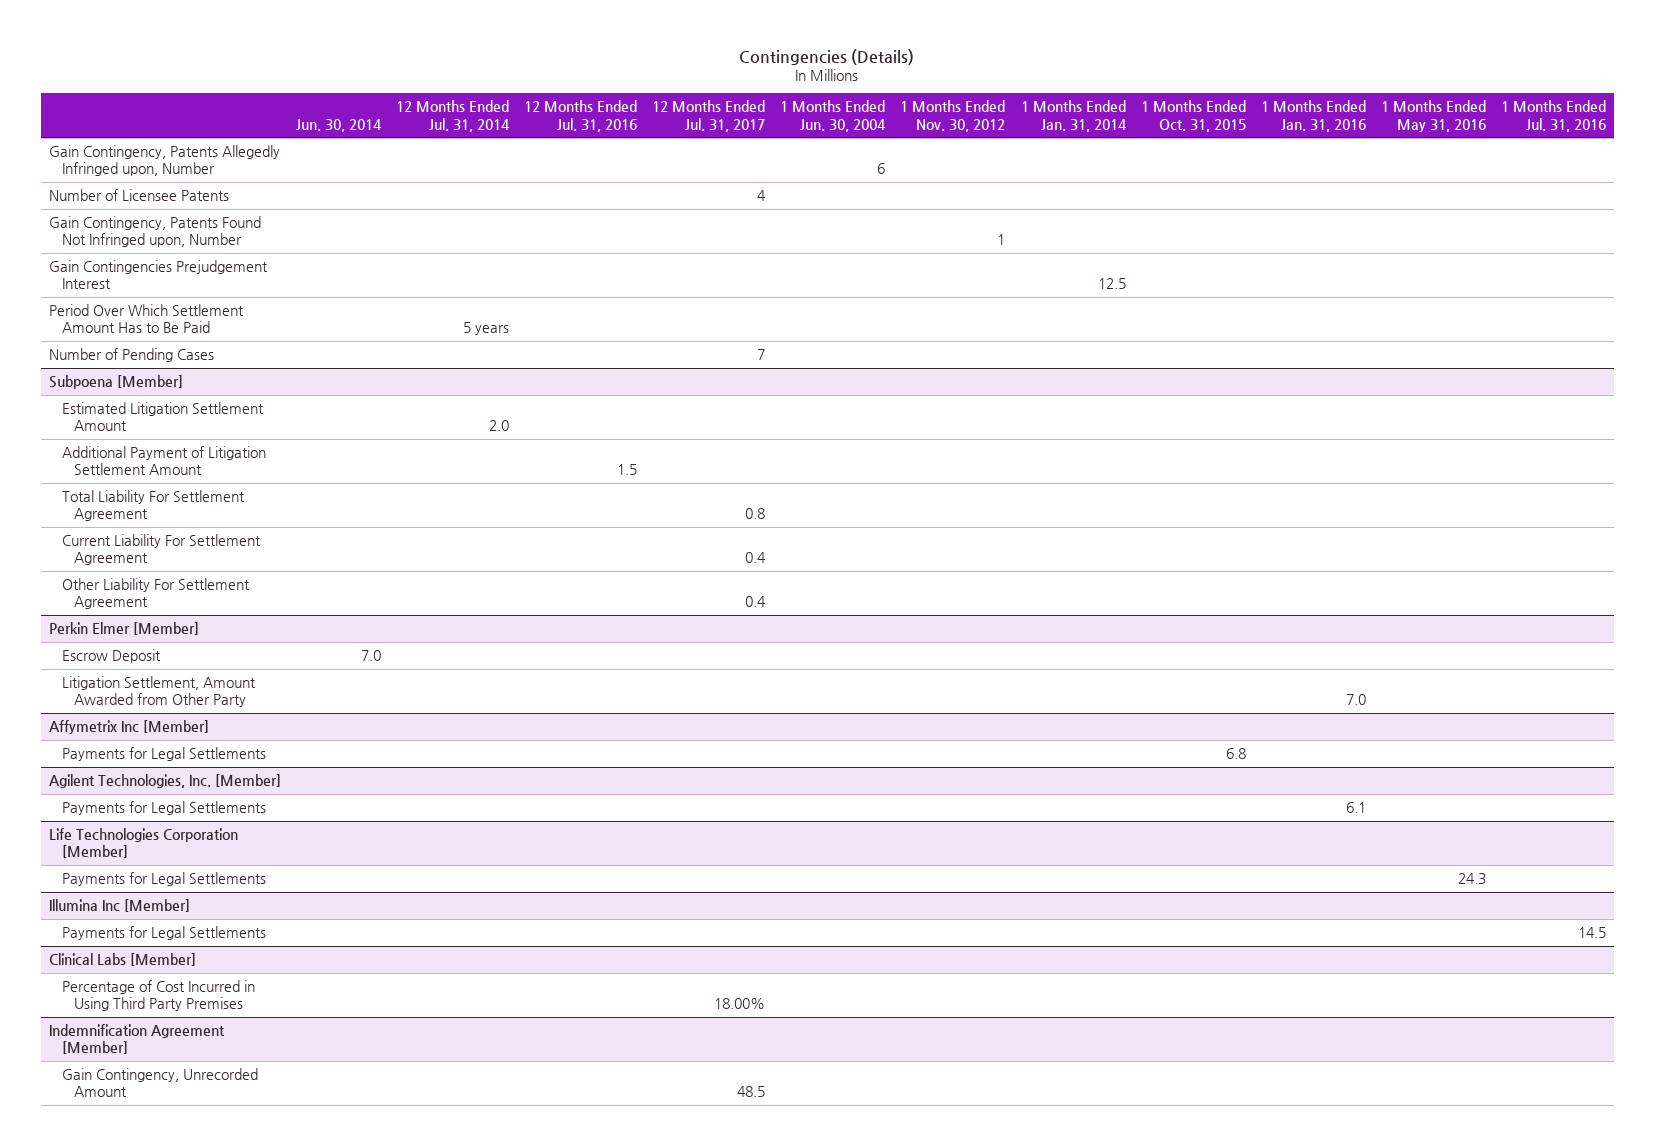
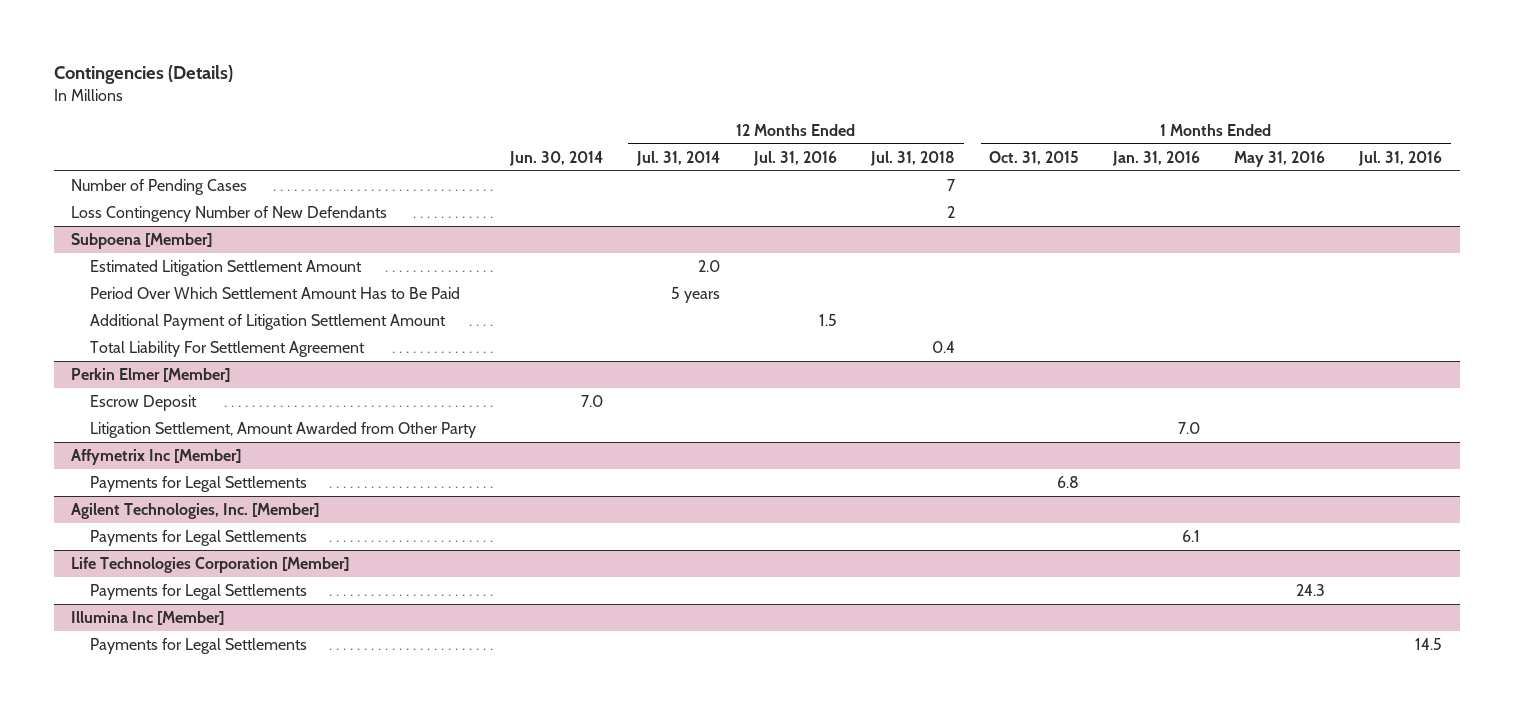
[652,100,766,132] 12 Months Ended Jul. 31, 2017 -> none
[780,100,887,132] 1 Months Ended Jun. 30, 2004 -> none
[900,100,1006,132] 1 Months Ended Nov. 30, 2012 -> none
[1020,100,1127,132] 1 Months Ended Jan. 31, 2014 -> none
none -> [870,150,956,166] Jul. 31, 2018
[48,144,280,177] Gain Contingency, Patents Allegedly Infringed upon, Number -> none
[48,188,229,201] Number of Licensee Patents -> none
[48,215,261,248] Gain Contingency, Patents Found Not Infringed upon, Number -> none
[48,259,268,290] Gain Contingencies Prejudgement Interest -> none
[48,303,244,334] Period Over Which Settlement Amount Has to Be Paid -> none
none -> [71,206,388,223] Loss Contingency Number of New Defendants
none -> [89,287,460,300] Period Over Which Settlement Amount Has to Be Paid
[61,533,261,566] Current Liability For Settlement Agreement -> none
[61,577,250,610] Other Liability For Settlement Agreement -> none
[48,952,196,966] Clinical Labs [Member] -> none
[61,979,255,1012] Percentage of Cost Incurred in Using Third Party Premises -> none
[48,1023,225,1055] Indemnification Agreement [Member] -> none
[61,1067,258,1098] Gain Contingency, Unrecorded Amount -> none

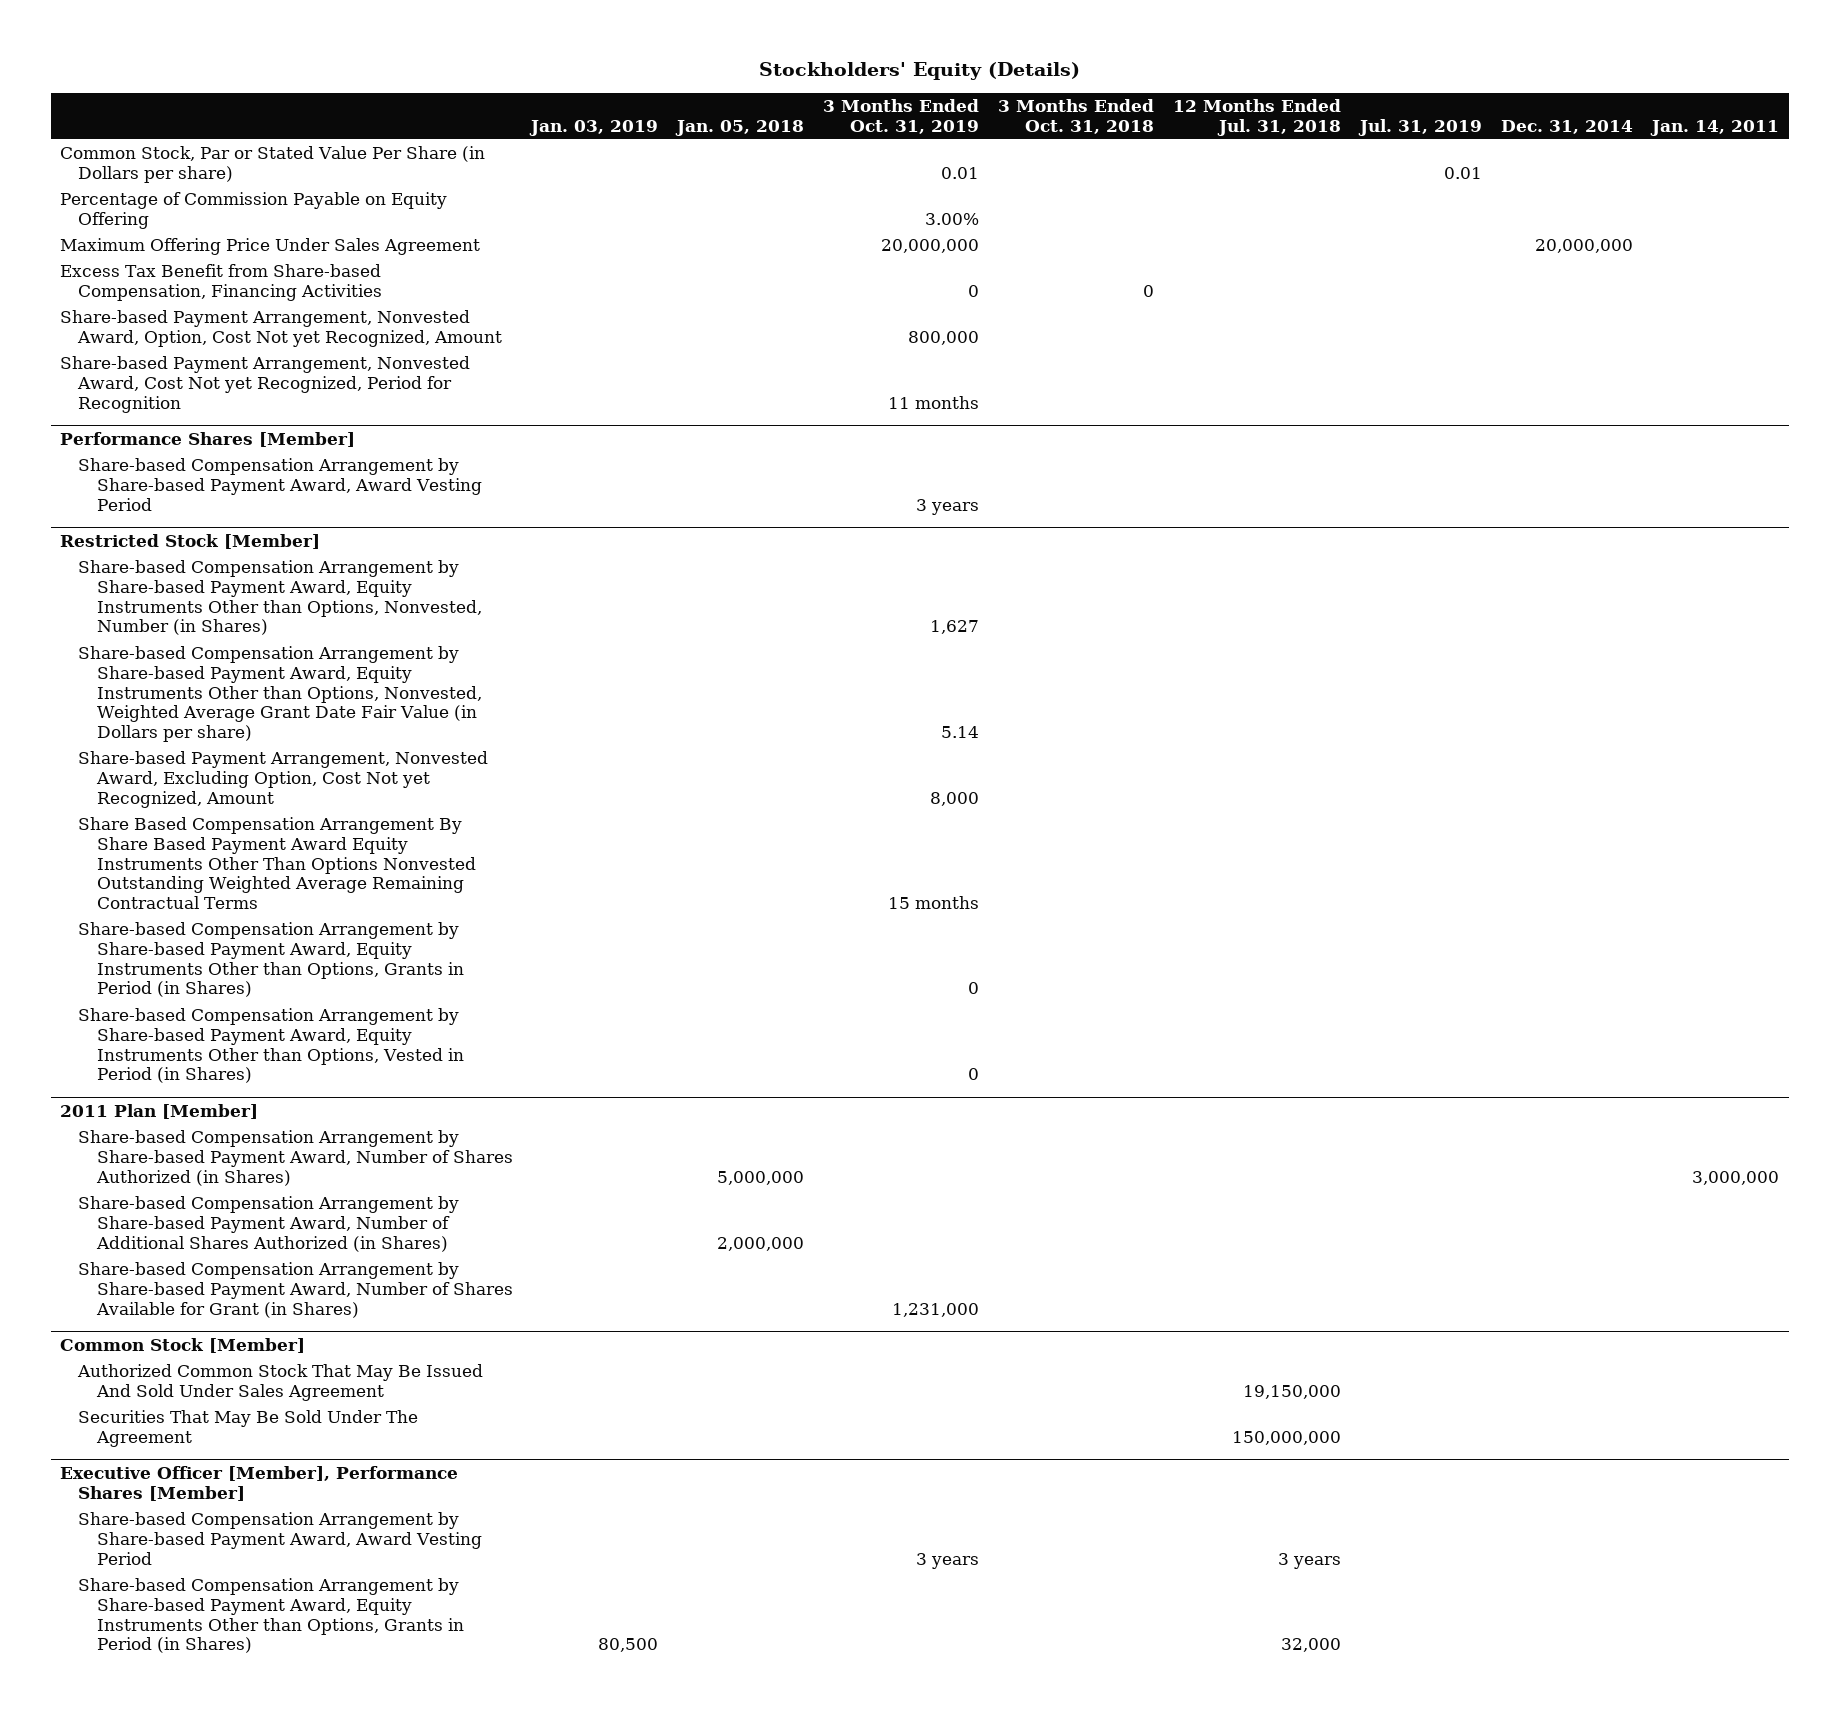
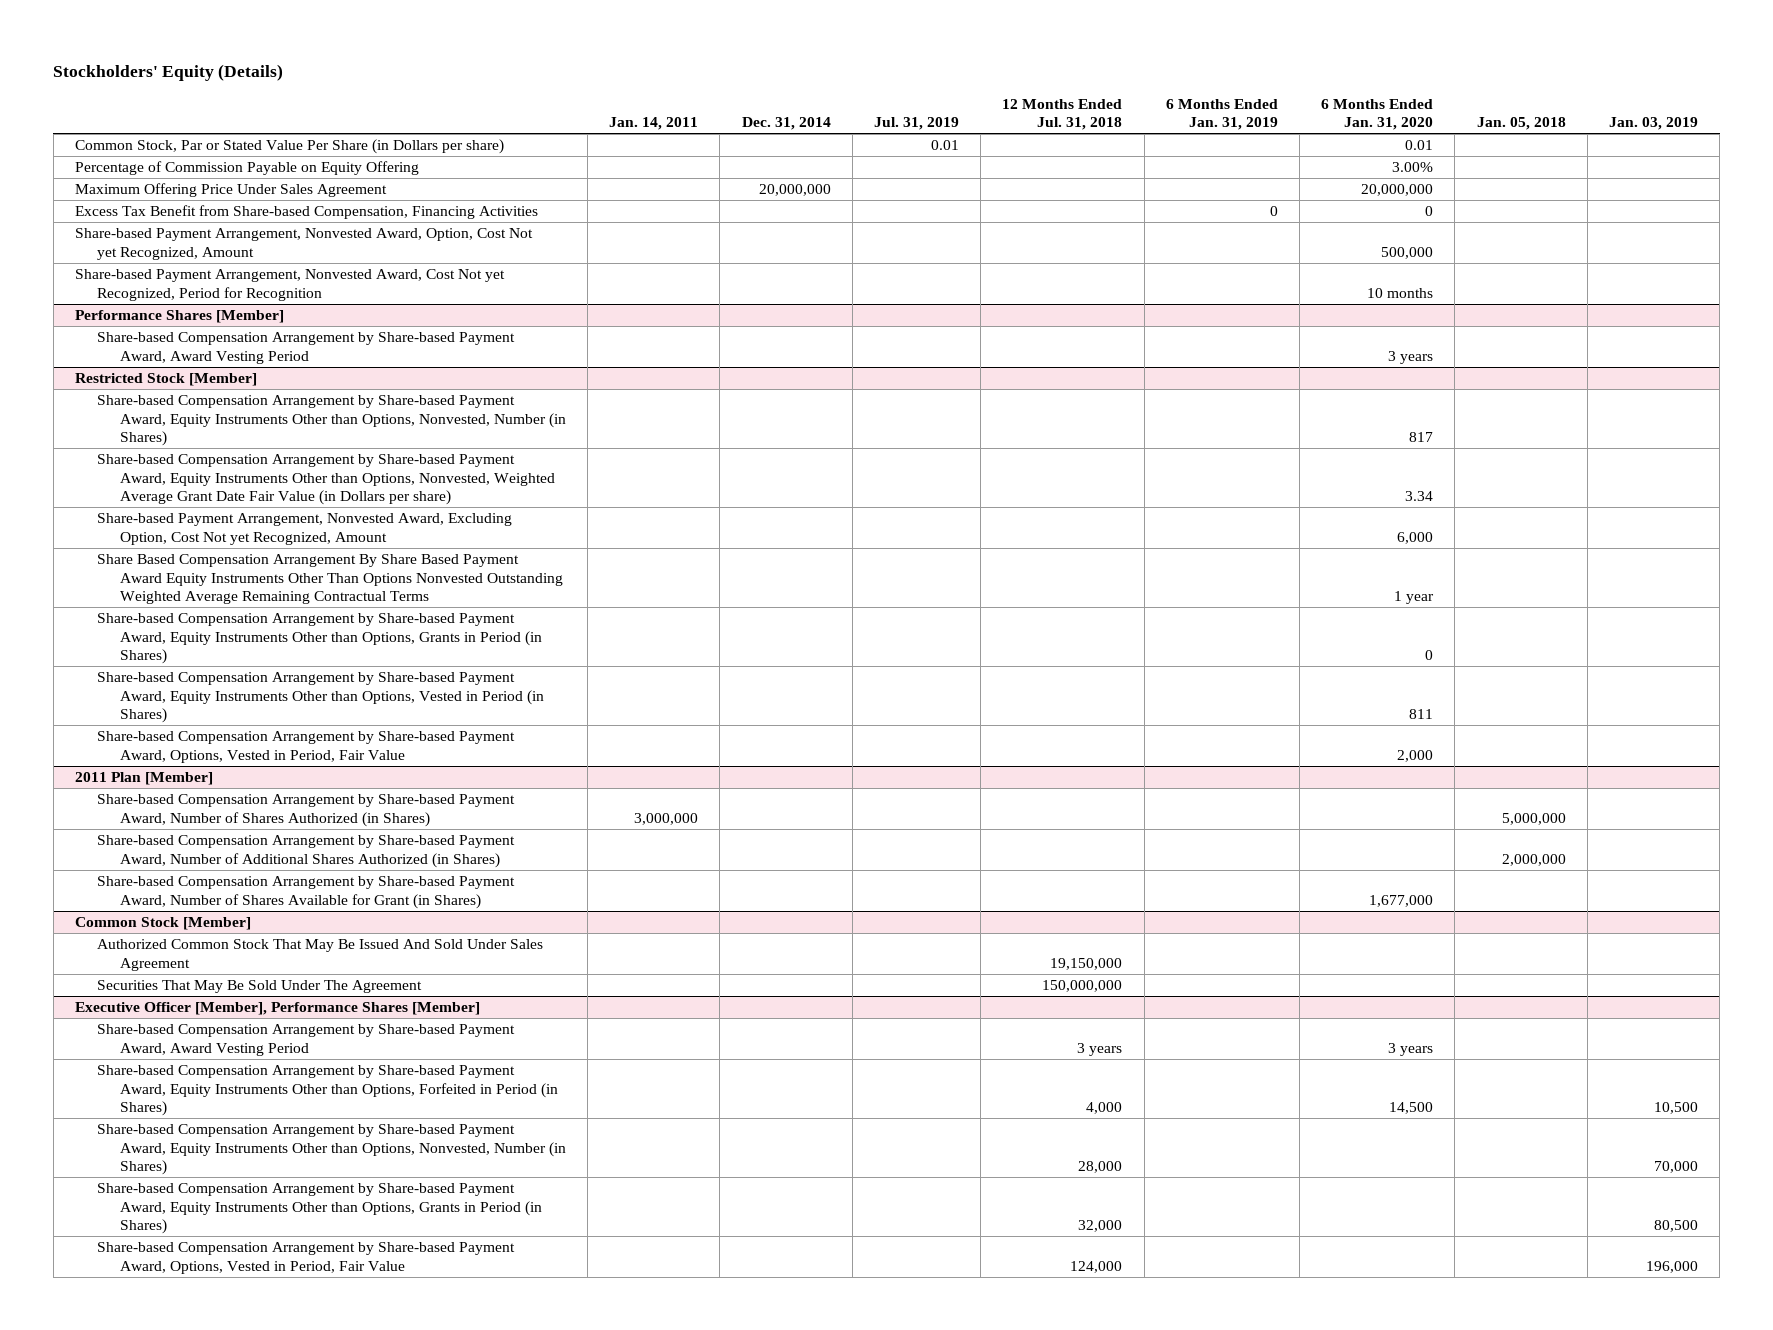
[823,98,980,134] 3 Months Ended Oct. 31, 2019 -> none
[998,98,1155,134] 3 Months Ended Oct. 31, 2018 -> none
none -> [1165,98,1278,131] 6 Months Ended Jan. 31, 2019
none -> [1321,98,1434,131] 6 Months Ended Jan. 31, 2020
none -> [97,731,516,763] Share-based Compensation Arrangement by Share-based Payment Award, Options, Vested in Period, Fair Value
none -> [97,1065,558,1116] Share-based Compensation Arrangement by Share-based Payment Award, Equity Instruments Other than Options, Forfeited in Period (in Shares)
none -> [97,1124,566,1175] Share-based Compensation Arrangement by Share-based Payment Award, Equity Instruments Other than Options, Nonvested, Number (in Shares)
none -> [97,1242,516,1274] Share-based Compensation Arrangement by Share-based Payment Award, Options, Vested in Period, Fair Value

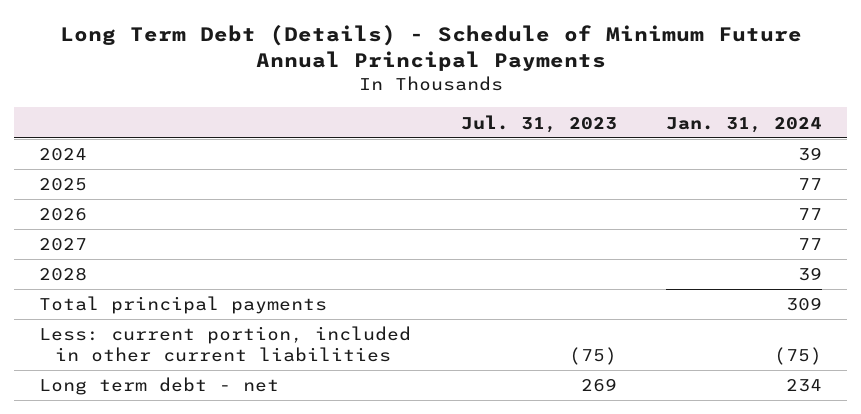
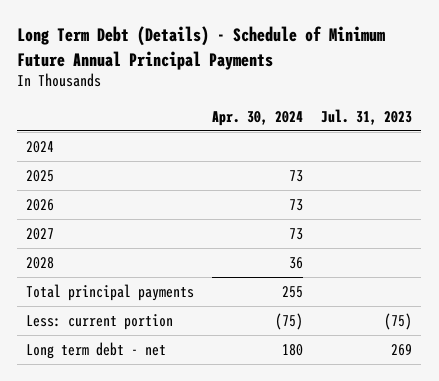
[666,116,823,133] Jan. 31, 2024 -> none
none -> [212,110,304,126] Apr. 30, 2024
[39,326,412,363] Less: current portion, included in other current liabilities -> none
none -> [26,313,174,330] Less: current portion

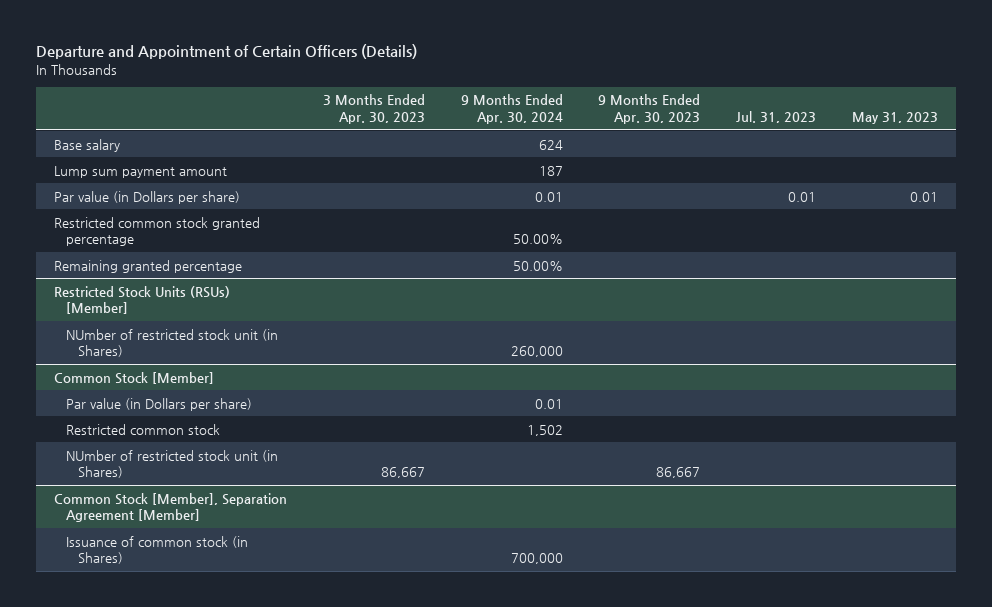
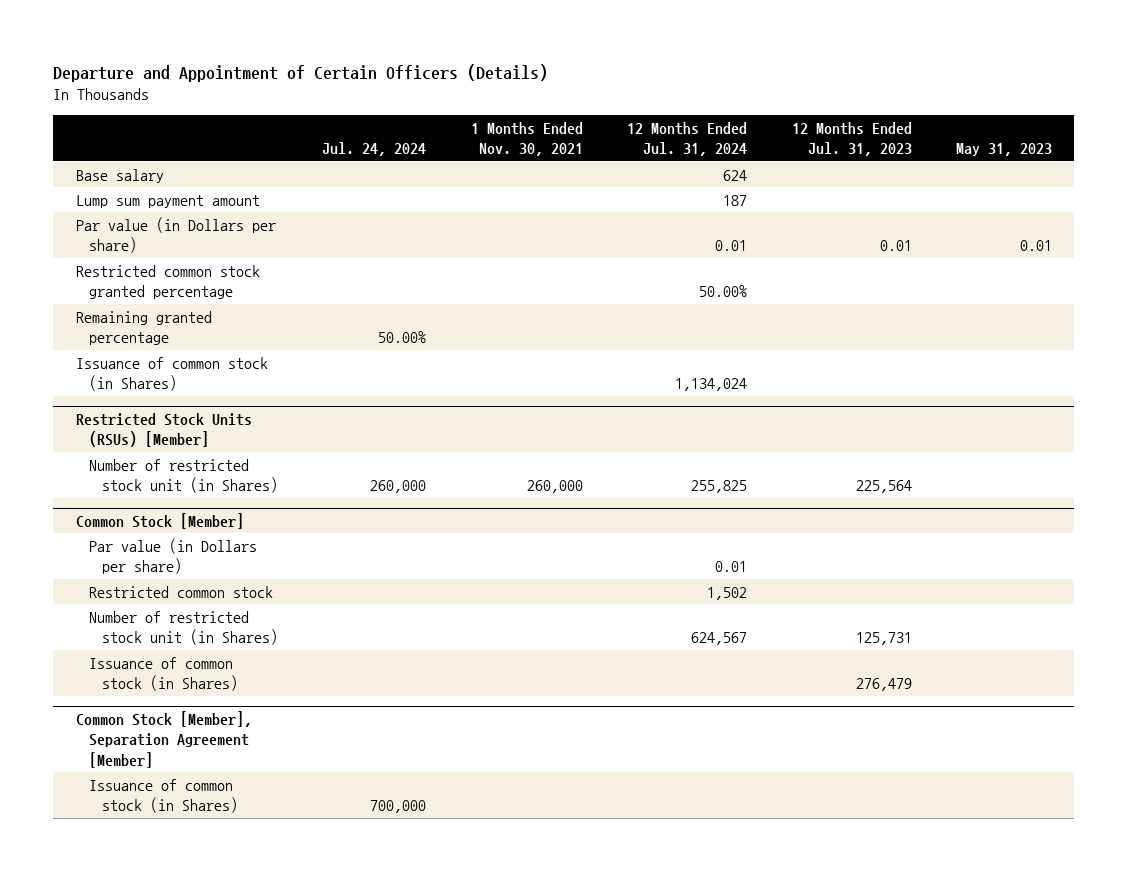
[322,94,425,124] 3 Months Ended Apr. 30, 2023 -> none
[460,94,563,124] 9 Months Ended Apr. 30, 2024 -> none
[598,94,701,124] 9 Months Ended Apr. 30, 2023 -> none
[735,110,816,123] Jul. 31, 2023 -> none
none -> [322,142,427,157] Jul. 24, 2024
none -> [470,121,583,157] 1 Months Ended Nov. 30, 2021
none -> [627,121,748,157] 12 Months Ended Jul. 31, 2024
none -> [791,121,912,157] 12 Months Ended Jul. 31, 2023
none -> [75,356,268,392] Issuance of common stock (in Shares)
[66,328,279,358] NUmber of restricted stock unit (in Shares) -> [88,458,278,494] Number of restricted stock unit (in Shares)
[66,449,279,479] NUmber of restricted stock unit (in Shares) -> [88,610,278,646] Number of restricted stock unit (in Shares)
none -> [88,656,238,692] Issuance of common stock (in Shares)

